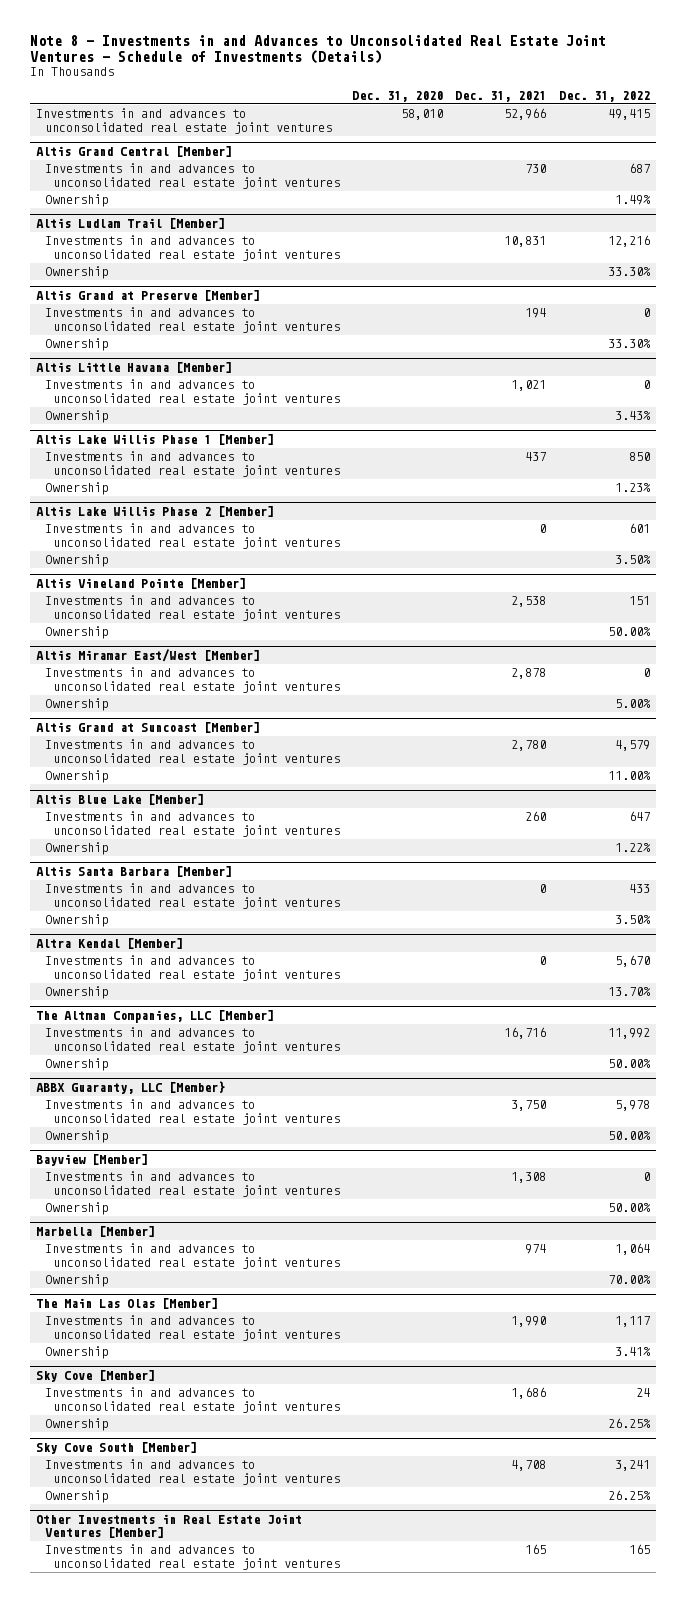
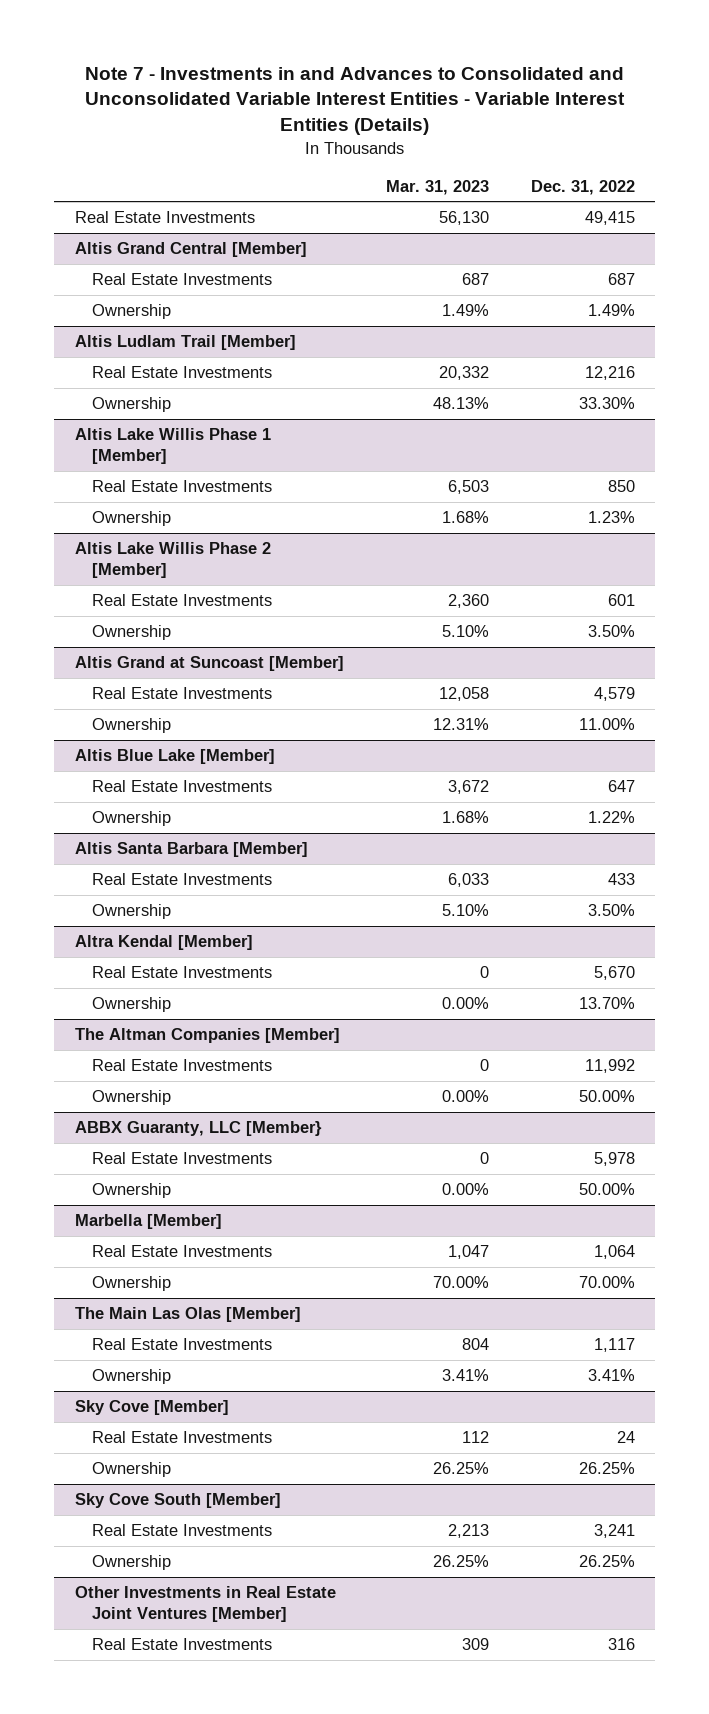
[30,35,607,65] Note 8 - Investments in and Advances to Unconsolidated Real Estate Joint Ventures - Schedule of Investments (Details) -> [84,66,625,136] Note 7 - Investments in and Advances to Consolidated and Unconsolidated Variable Interest Entities - Variable Interest Entities (Details)
[352,90,444,102] Dec. 31, 2020 -> none
[455,90,547,102] Dec. 31, 2021 -> none
none -> [385,179,489,195] Mar. 31, 2023
[36,108,332,134] Investments in and advances to unconsolidated real estate joint ventures -> [74,211,255,224] Real Estate Investments
[44,163,341,189] Investments in and advances to unconsolidated real estate joint ventures -> [92,273,273,286] Real Estate Investments
[44,266,108,280] Ownership -> none
[36,290,261,302] Altis Grand at Preserve [Member] -> none
[44,307,341,333] Investments in and advances to unconsolidated real estate joint ventures -> none
[44,235,341,261] Investments in and advances to unconsolidated real estate joint ventures -> [92,366,273,379] Real Estate Investments
[36,362,233,374] Altis Little Havana [Member] -> none
[44,379,341,405] Investments in and advances to unconsolidated real estate joint ventures -> none
[44,410,108,424] Ownership -> none
[44,451,341,477] Investments in and advances to unconsolidated real estate joint ventures -> [92,480,273,493] Real Estate Investments
[44,523,341,549] Investments in and advances to unconsolidated real estate joint ventures -> [92,594,273,607] Real Estate Investments
[36,578,247,590] Altis Vineland Pointe [Member] -> none
[44,595,341,621] Investments in and advances to unconsolidated real estate joint ventures -> none
[44,626,108,640] Ownership -> none
[36,649,261,663] Altis Miramar East/West [Member] -> none
[44,667,341,693] Investments in and advances to unconsolidated real estate joint ventures -> none
[44,698,108,712] Ownership -> none
[44,739,341,765] Investments in and advances to unconsolidated real estate joint ventures -> [92,687,273,700] Real Estate Investments
[44,811,341,837] Investments in and advances to unconsolidated real estate joint ventures -> [92,780,273,793] Real Estate Investments
[44,883,341,909] Investments in and advances to unconsolidated real estate joint ventures -> [92,873,273,886] Real Estate Investments
[44,955,341,981] Investments in and advances to unconsolidated real estate joint ventures -> [92,966,273,979] Real Estate Investments
[36,1010,275,1024] The Altman Companies, LLC [Member] -> [74,1028,340,1044] The Altman Companies [Member]
[44,1027,341,1053] Investments in and advances to unconsolidated real estate joint ventures -> [92,1059,273,1072] Real Estate Investments
[44,1130,108,1144] Ownership -> none
[36,1154,149,1167] Bayview [Member] -> none
[44,1171,341,1197] Investments in and advances to unconsolidated real estate joint ventures -> none
[44,1099,341,1125] Investments in and advances to unconsolidated real estate joint ventures -> [92,1152,273,1165] Real Estate Investments
[44,1243,341,1269] Investments in and advances to unconsolidated real estate joint ventures -> [92,1245,273,1258] Real Estate Investments
[44,1315,341,1341] Investments in and advances to unconsolidated real estate joint ventures -> [92,1338,273,1351] Real Estate Investments
[44,1387,341,1413] Investments in and advances to unconsolidated real estate joint ventures -> [92,1431,273,1444] Real Estate Investments
[44,1459,341,1485] Investments in and advances to unconsolidated real estate joint ventures -> [92,1524,273,1537] Real Estate Investments
[44,1544,341,1570] Investments in and advances to unconsolidated real estate joint ventures -> [92,1638,273,1651] Real Estate Investments
[628,1544,650,1555] 165 -> [607,1638,635,1651] 316

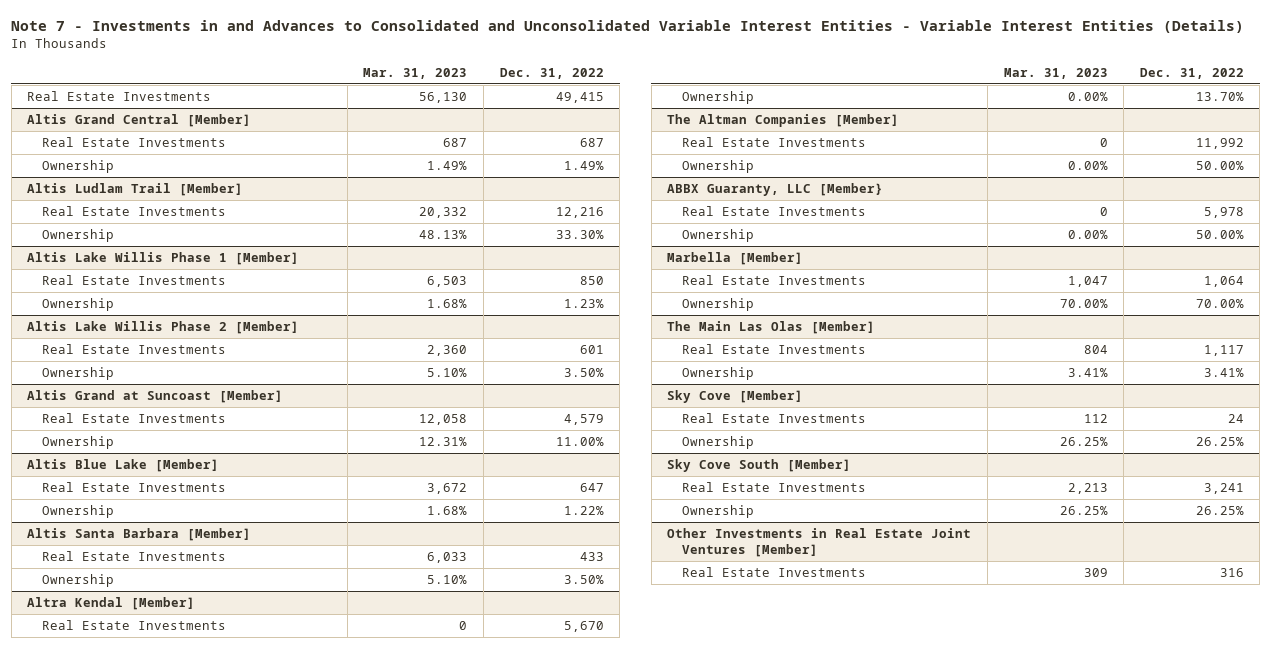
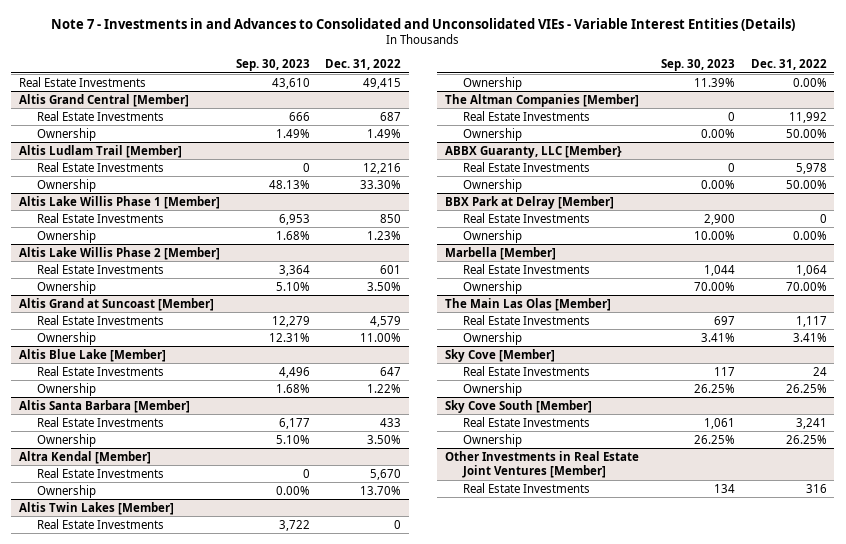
[11,19,1245,33] Note 7 - Investments in and Advances to Consolidated and Unconsolidated Variable Interest Entities - Variable Interest Entities (Details) -> [50,18,795,32] Note 7 - Investments in and Advances to Consolidated and Unconsolidated VIEs - Variable Interest Entities (Details)
[363,67,468,79] Mar. 31, 2023 -> none
none -> [235,59,310,72] Sep. 30, 2023
none -> [19,501,175,515] Altis Twin Lakes [Member]
none -> [37,518,165,529] Real Estate Investments
none -> [462,76,522,90] Ownership
none -> [444,195,614,209] BBX Park at Delray [Member]
none -> [462,212,590,223] Real Estate Investments
none -> [462,229,522,243] Ownership

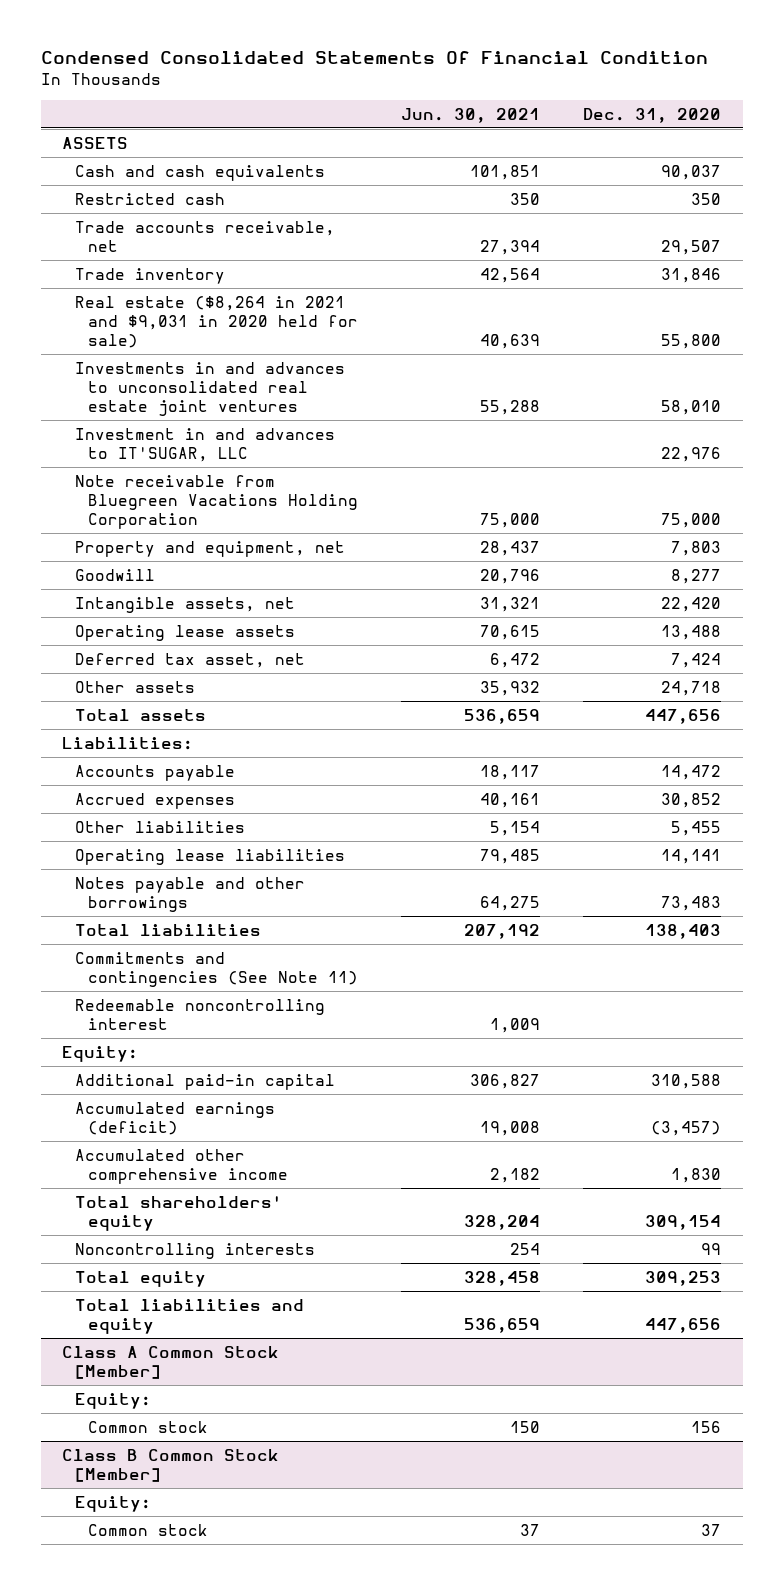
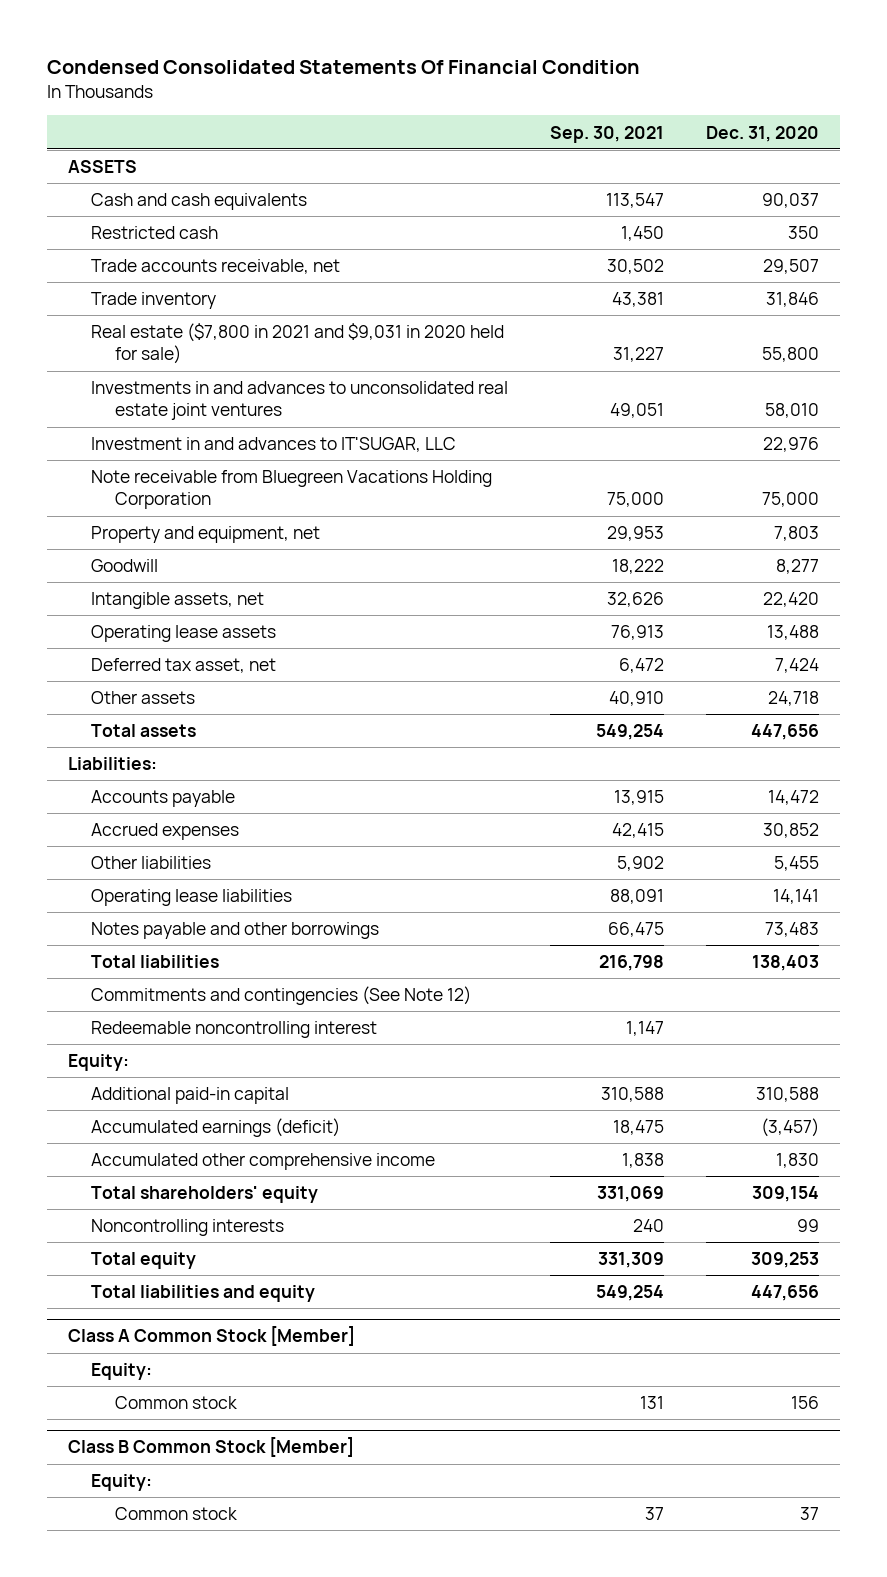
[401,107,541,123] Jun. 30, 2021 -> none
none -> [550,125,665,143] Sep. 30, 2021
[74,295,358,349] Real estate ($8,264 in 2021 and $9,031 in 2020 held for sale) -> [91,323,505,365] Real estate ($7,800 in 2021 and $9,031 in 2020 held for sale)
[74,951,358,988] Commitments and contingencies (See Note 11) -> [91,986,472,1006] Commitments and contingencies (See Note 12)

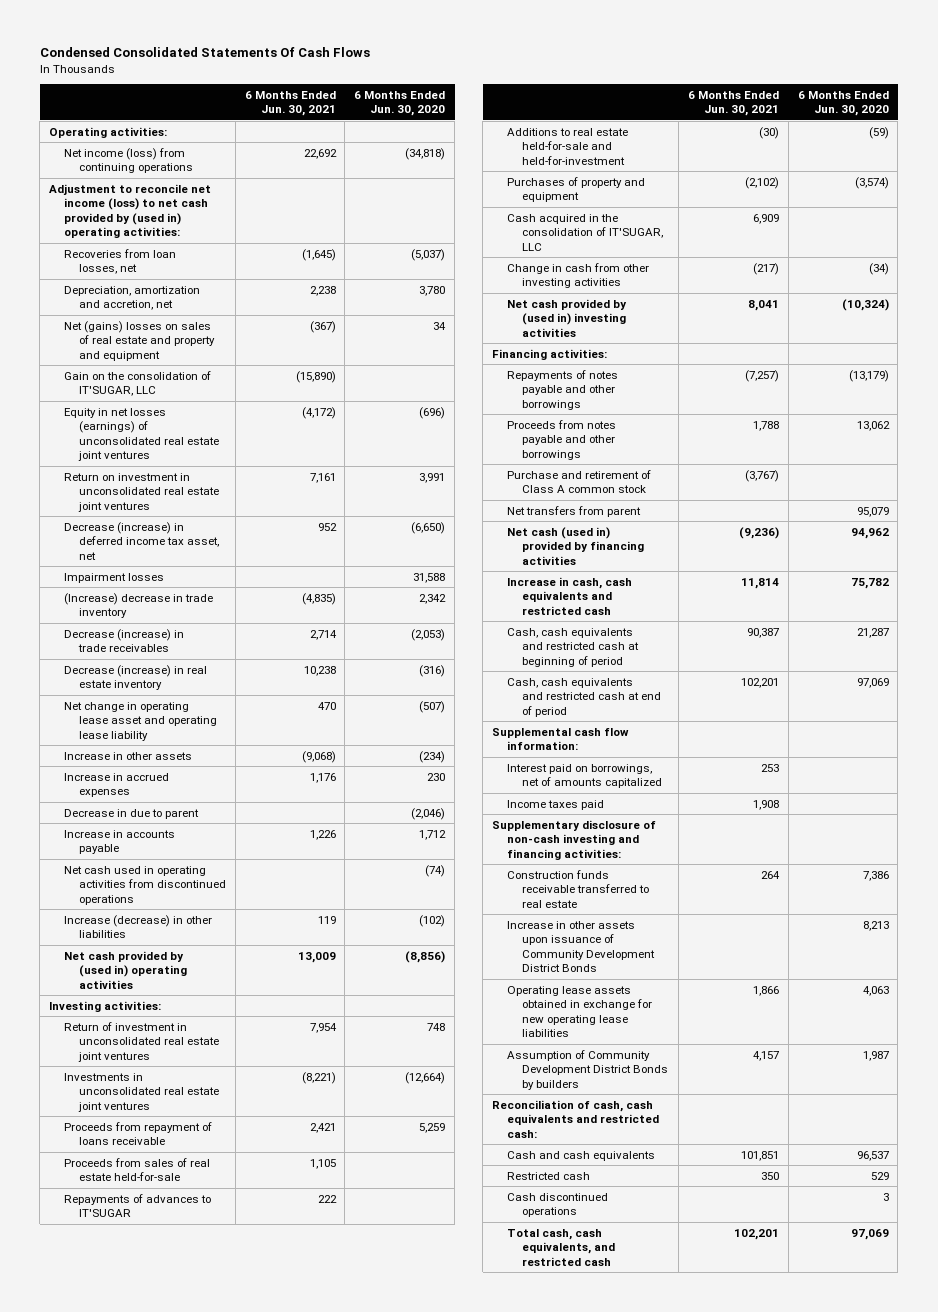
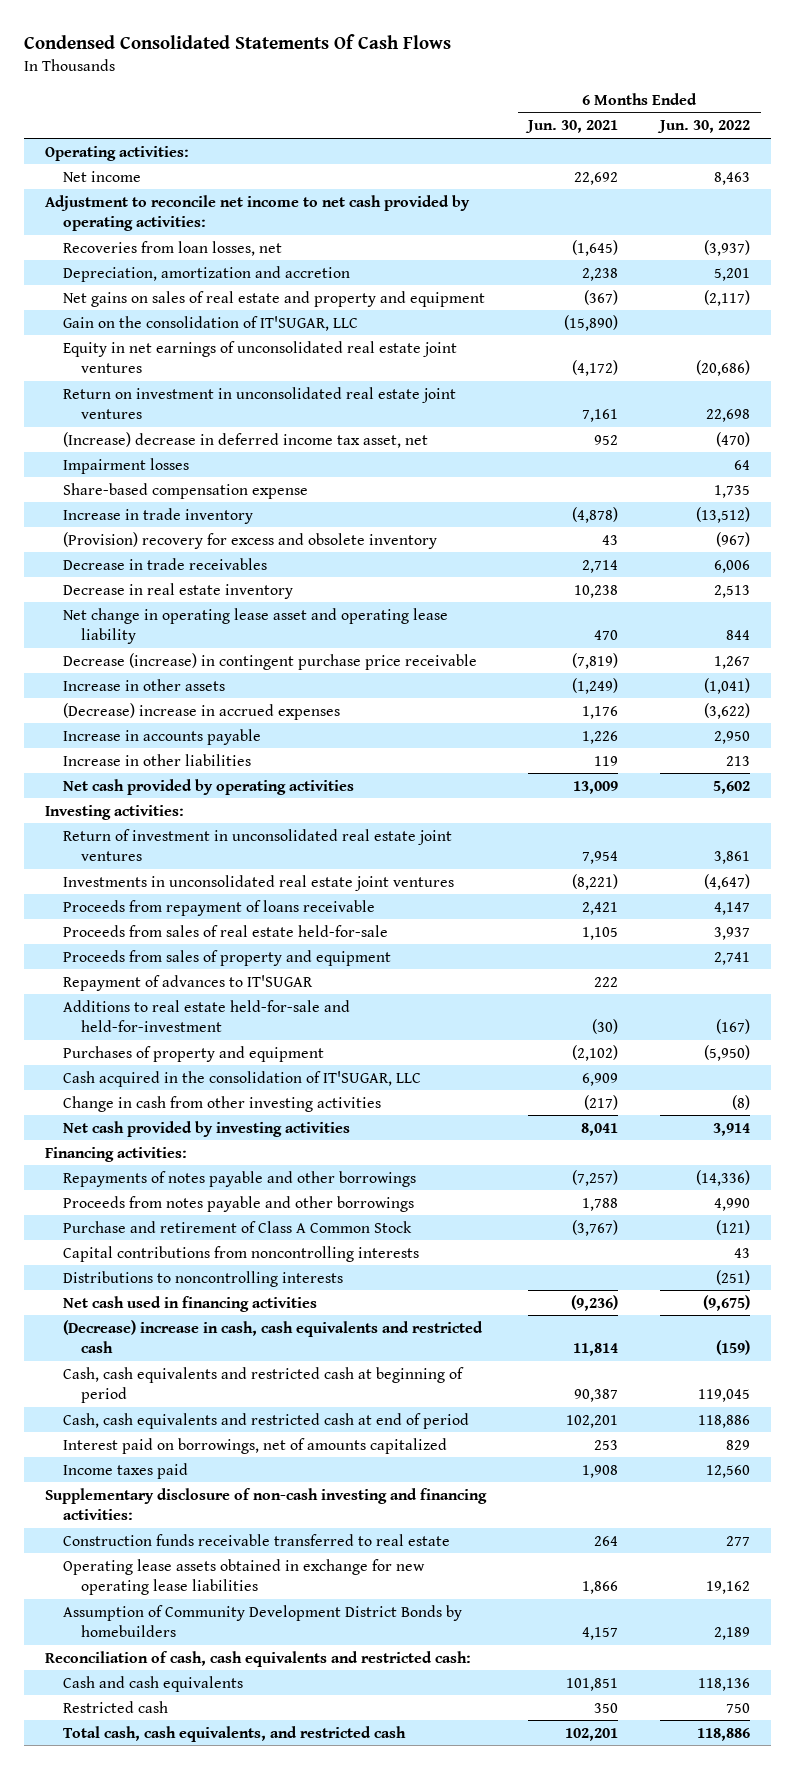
[354,90,446,117] 6 Months Ended Jun. 30, 2020 -> none
none -> [657,120,751,134] Jun. 30, 2022
[64,147,194,174] Net income (loss) from continuing operations -> [63,170,142,182] Net income
[48,183,211,239] Adjustment to reconcile net income (loss) to net cash provided by (used in) operating activities: -> [45,194,471,232] Adjustment to reconcile net income to net cash provided by operating activities:
[64,285,201,311] Depreciation, amortization and accretion, net -> [63,265,351,282] Depreciation, amortization and accretion
[64,320,216,361] Net (gains) losses on sales of real estate and property and equipment -> [63,290,486,307] Net gains on sales of real estate and property and equipment
[64,407,220,462] Equity in net losses (earnings) of unconsolidated real estate joint ventures -> [63,340,458,374] Equity in net earnings of unconsolidated real estate joint ventures
[64,521,220,560] Decrease (increase) in deferred income tax asset, net -> [63,431,429,448] (Increase) decrease in deferred income tax asset, net
none -> [63,482,309,499] Share-based compensation expense
[64,592,214,619] (Increase) decrease in trade inventory -> [63,507,254,524] Increase in trade inventory
[301,592,336,605] (4,835) -> [572,506,619,523] (4,878)
none -> [63,531,438,549] (Provision) recovery for excess and obsolete inventory
[64,628,185,653] Decrease (increase) in trade receivables -> [63,557,268,570] Decrease in trade receivables
[64,664,208,691] Decrease (increase) in real estate inventory -> [63,582,294,599] Decrease in real estate inventory
[64,808,200,819] Decrease in due to parent -> none
none -> [63,652,478,670] Decrease (increase) in contingent purchase price receivable
[301,750,336,763] (9,068) -> [572,677,619,694] (1,249)
[64,772,170,798] Increase in accrued expenses -> [63,702,341,720] (Decrease) increase in accrued expenses
[64,865,227,905] Net cash used in operating activities from discontinued operations -> none
[64,914,213,939] Increase (decrease) in other liabilities -> [63,753,252,766] Increase in other liabilities
[64,950,188,989] Net cash provided by (used in) operating activities -> [63,778,355,795] Net cash provided by operating activities
none -> [63,949,392,966] Proceeds from sales of property and equipment
[64,1193,212,1218] Repayments of advances to IT'SUGAR -> [63,974,314,991] Repayment of advances to IT'SUGAR
[507,298,628,337] Net cash provided by (used in) investing activities -> [63,1120,351,1137] Net cash provided by investing activities
[507,505,642,517] Net transfers from parent -> none
[507,469,652,494] Purchase and retirement of Class A common stock -> [63,1220,413,1233] Purchase and retirement of Class A Common Stock
none -> [63,1245,420,1262] Capital contributions from noncontrolling interests
none -> [63,1270,344,1287] Distributions to noncontrolling interests
[507,526,645,565] Net cash (used in) provided by financing activities -> [63,1295,318,1312] Net cash used in financing activities
[507,576,633,615] Increase in cash, cash equivalents and restricted cash -> [63,1319,484,1354] (Decrease) increase in cash, cash equivalents and restricted cash
[492,727,630,751] Supplemental cash flow information: -> none
[507,920,656,973] Increase in other assets upon issuance of Community Development District Bonds -> none
[507,1049,669,1090] Assumption of Community Development District Bonds by builders -> [63,1604,463,1638] Assumption of Community Development District Bonds by homebuilders
[507,1192,609,1218] Cash discontinued operations -> none

